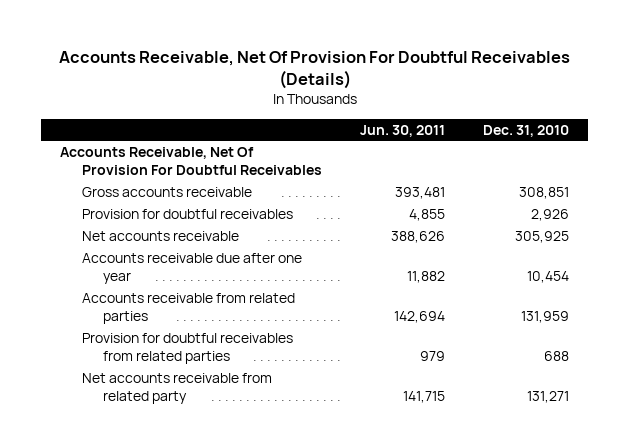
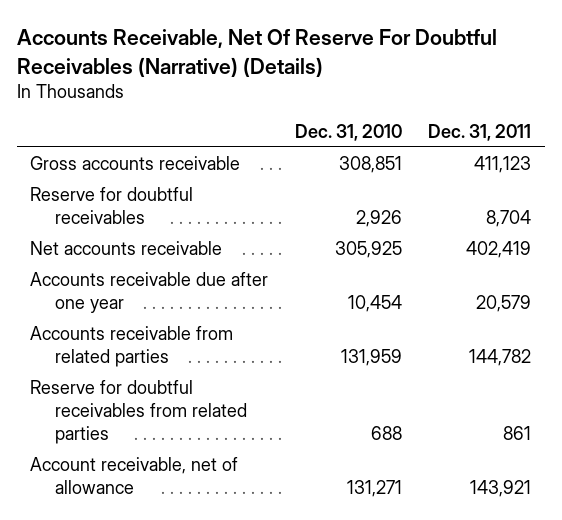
[58,51,570,90] Accounts Receivable, Net Of Provision For Doubtful Receivables (Details) -> [17,29,498,77] Accounts Receivable, Net Of Reserve For Doubtful Receivables (Narrative) (Details)
[359,124,445,137] Jun. 30, 2011 -> none
none -> [428,124,532,142] Dec. 31, 2011
[60,146,322,175] Accounts Receivable, Net Of Provision For Doubtful Receivables -> none
[81,208,293,219] Provision for doubtful receivables -> [30,186,194,225] Reserve for doubtful receivables
[81,332,293,364] Provision for doubtful receivables from related parties -> [30,379,248,445] Reserve for doubtful receivables from related parties
[81,372,272,404] Net accounts receivable from related party -> [30,456,239,495] Account receivable, net of allowance

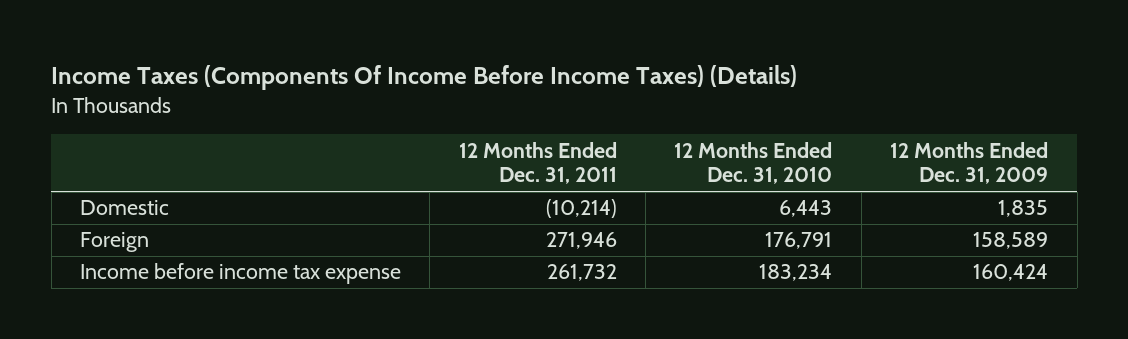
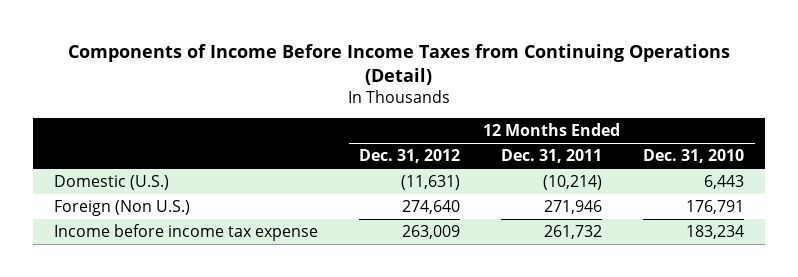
[51,65,798,91] Income Taxes (Components Of Income Before Income Taxes) (Details) -> [68,43,731,85] Components of Income Before Income Taxes from Continuing Operations (Detail)
[890,141,1049,185] 12 Months Ended Dec. 31, 2009 -> none
none -> [359,149,461,164] Dec. 31, 2012
[79,200,169,216] Domestic -> [54,174,170,190] Domestic (U.S.)
[79,232,149,253] Foreign -> [54,199,191,216] Foreign (Non U.S.)

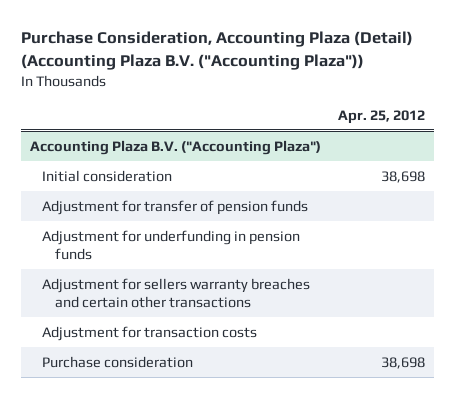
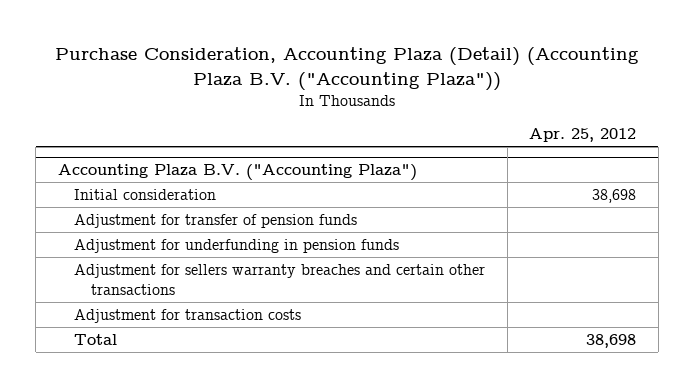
[42,355,194,368] Purchase consideration -> [74,333,118,345] Total

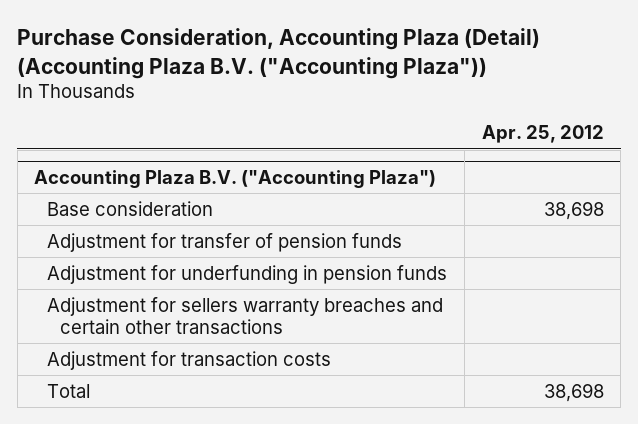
[74,188,217,200] Initial consideration -> [47,200,214,216] Base consideration

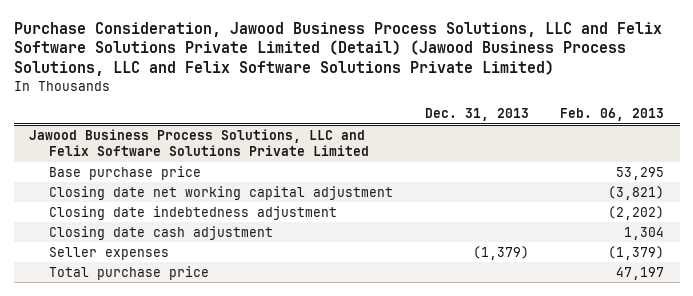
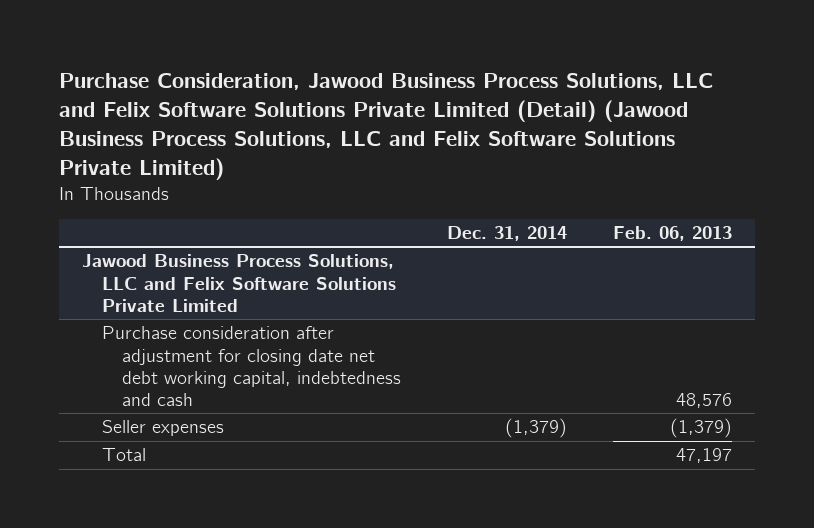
[424,108,529,122] Dec. 31, 2013 -> none
none -> [446,225,567,241] Dec. 31, 2014
[49,165,202,180] Base purchase price -> none
[49,185,394,200] Closing date net working capital adjustment -> none
[49,205,338,220] Closing date indebtedness adjustment -> none
[49,225,274,240] Closing date cash adjustment -> none
none -> [102,326,401,406] Purchase consideration after adjustment for closing date net debt working capital, indebtedness and cash
[49,265,210,280] Total purchase price -> [102,448,147,462] Total

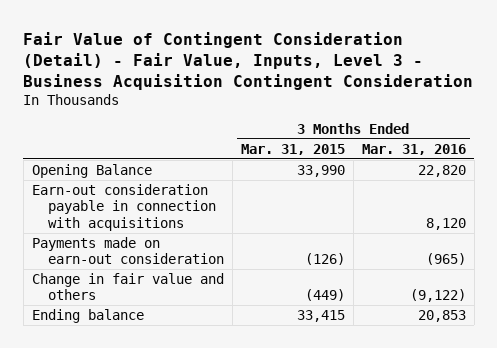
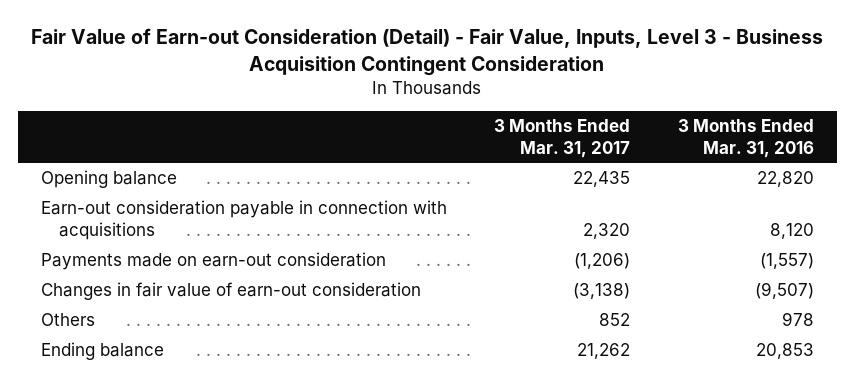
[23,31,474,90] Fair Value of Contingent Consideration (Detail) - Fair Value, Inputs, Level 3 - Business Acquisition Contingent Consideration -> [31,28,824,76] Fair Value of Earn-out Consideration (Detail) - Fair Value, Inputs, Level 3 - Business Acquisition Contingent Consideration
[240,143,345,155] Mar. 31, 2015 -> none
none -> [494,118,631,158] 3 Months Ended Mar. 31, 2017
[31,163,152,178] Opening Balance -> [41,170,178,189] Opening balance
[425,253,466,266] (965) -> [759,253,814,270] (1,557)
[31,272,224,301] Change in fair value and others -> [41,282,422,301] Changes in fair value of earn-out consideration
[409,289,466,303] (9,122) -> [754,282,814,300] (9,507)
none -> [41,313,96,327] Others

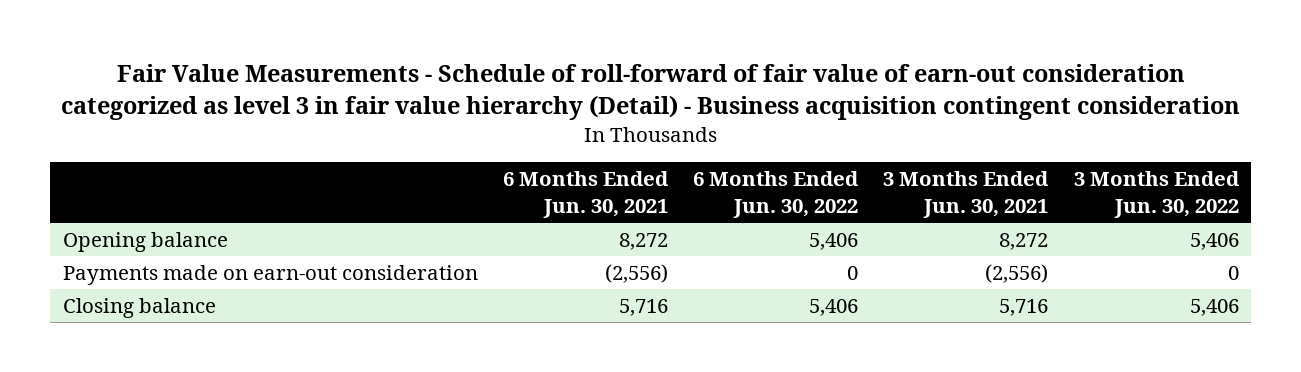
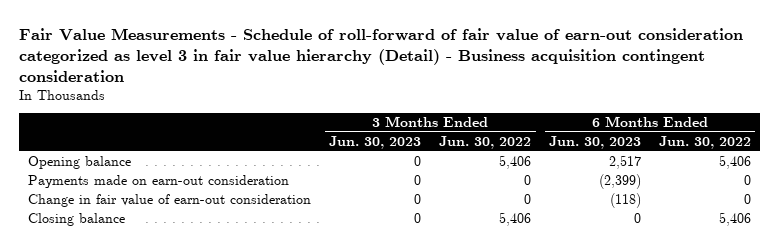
[502,171,669,218] 6 Months Ended Jun. 30, 2021 -> none
[883,171,1050,218] 3 Months Ended Jun. 30, 2021 -> none
none -> [329,135,422,149] Jun. 30, 2023
none -> [549,135,642,149] Jun. 30, 2023
none -> [28,194,312,208] Change in fair value of earn-out consideration

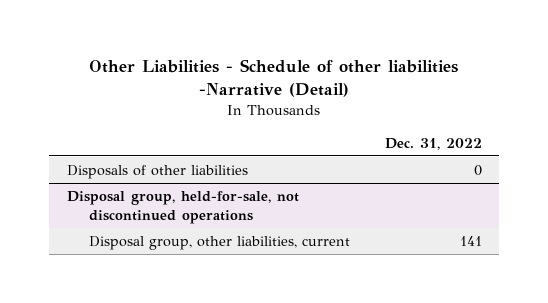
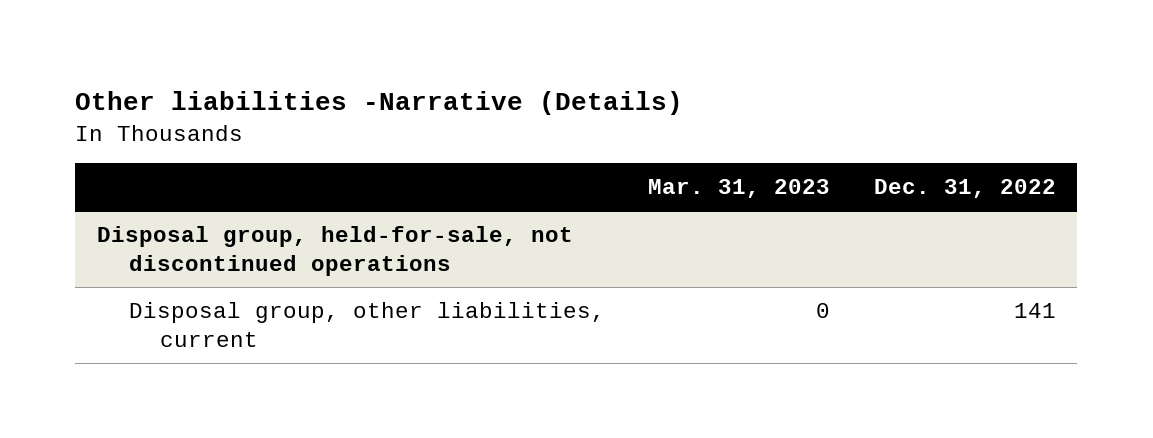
[89,59,459,97] Other Liabilities - Schedule of other liabilities -Narrative (Detail) -> [75,91,684,116] Other liabilities -Narrative (Details)
none -> [648,179,831,199] Mar. 31, 2023
[66,165,248,180] Disposals of other liabilities -> none

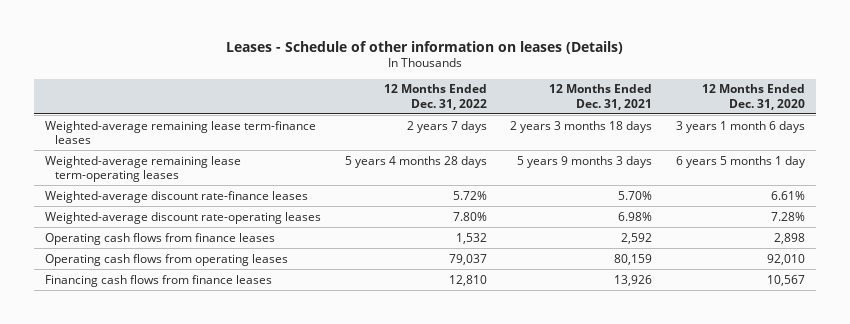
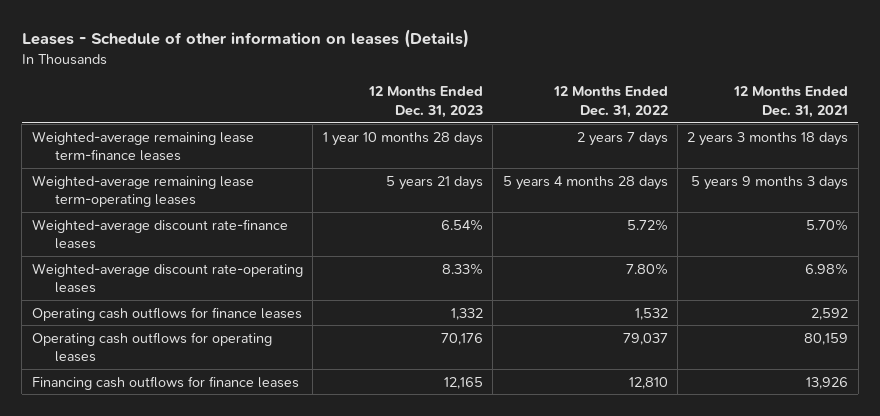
[701,84,805,110] 12 Months Ended Dec. 31, 2020 -> none
none -> [367,86,483,118] 12 Months Ended Dec. 31, 2023
[45,232,276,245] Operating cash flows from finance leases -> [31,306,302,321] Operating cash outflows for finance leases
[45,253,289,266] Operating cash flows from operating leases -> [31,331,272,363] Operating cash outflows for operating leases
[45,274,273,287] Financing cash flows from finance leases -> [31,375,299,390] Financing cash outflows for finance leases

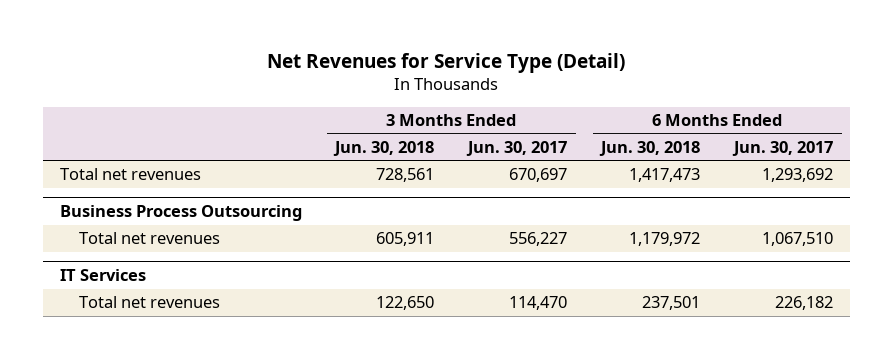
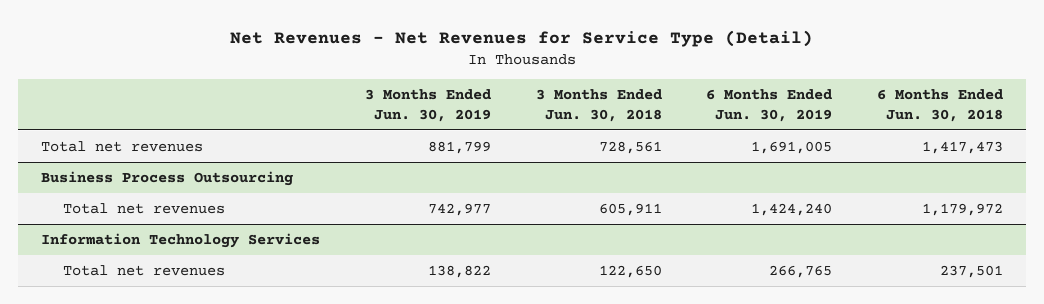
[267,53,626,74] Net Revenues for Service Type (Detail) -> [230,29,814,47] Net Revenues - Net Revenues for Service Type (Detail)
[466,140,568,156] Jun. 30, 2017 -> none
[732,140,834,156] Jun. 30, 2017 -> none
none -> [364,89,491,123] 3 Months Ended Jun. 30, 2019
none -> [706,89,833,123] 6 Months Ended Jun. 30, 2019
[59,269,146,282] IT Services -> [40,232,320,248] Information Technology Services

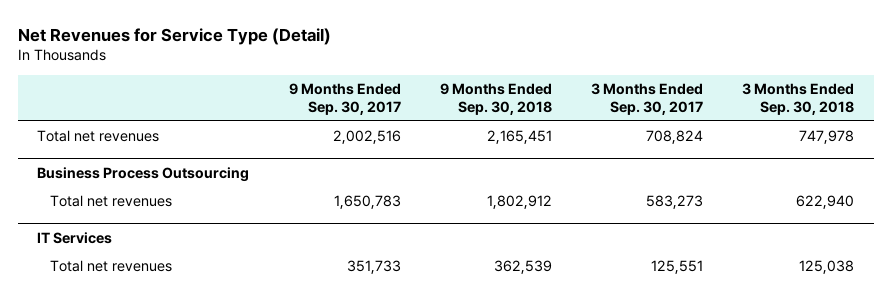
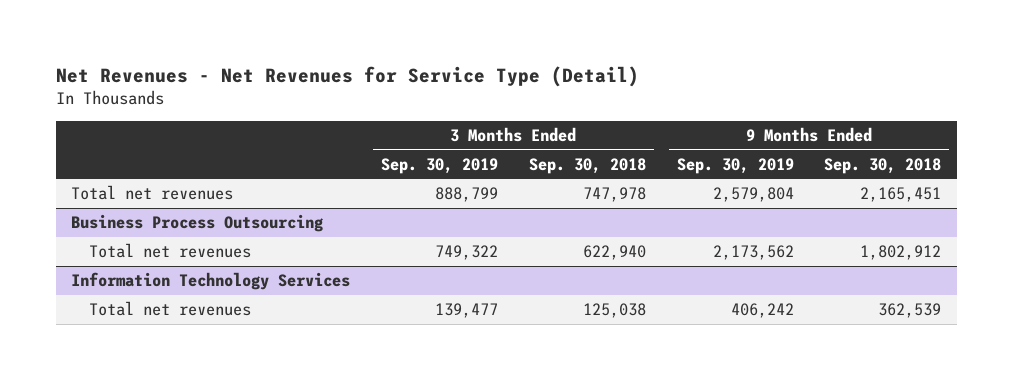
[17,27,331,45] Net Revenues for Service Type (Detail) -> [56,65,640,87] Net Revenues - Net Revenues for Service Type (Detail)
[288,83,401,115] 9 Months Ended Sep. 30, 2017 -> none
[590,83,703,115] 3 Months Ended Sep. 30, 2017 -> none
none -> [381,157,499,174] Sep. 30, 2019
none -> [676,157,794,174] Sep. 30, 2019
[37,231,113,244] IT Services -> [71,272,351,291] Information Technology Services

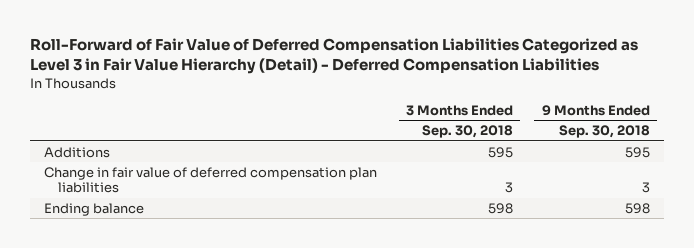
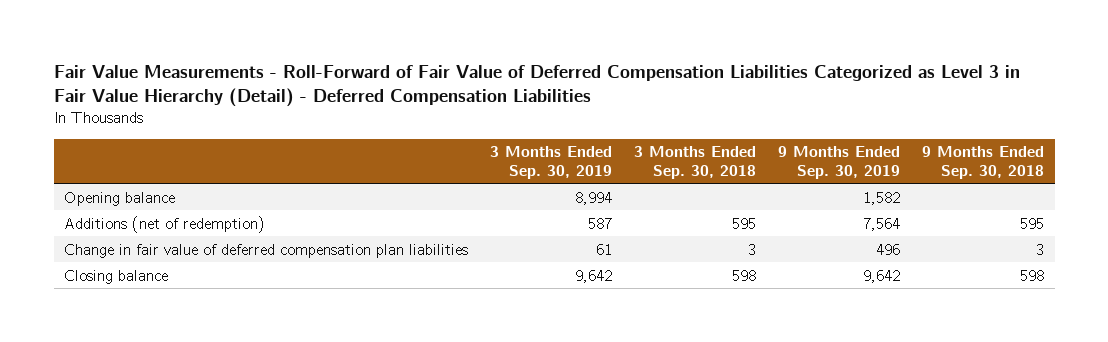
[30,38,639,75] Roll-Forward of Fair Value of Deferred Compensation Liabilities Categorized as Level 3 in Fair Value Hierarchy (Detail) - Deferred Compensation Liabilities -> [53,64,1020,108] Fair Value Measurements - Roll-Forward of Fair Value of Deferred Compensation Liabilities Categorized as Level 3 in Fair Value Hierarchy (Detail) - Deferred Compensation Liabilities
none -> [490,146,613,179] 3 Months Ended Sep. 30, 2019
none -> [777,146,900,179] 9 Months Ended Sep. 30, 2019
none -> [64,191,176,206] Opening balance
[44,146,111,158] Additions -> [64,215,266,233] Additions (net of redemption)
[44,202,145,216] Ending balance -> [64,269,169,284] Closing balance

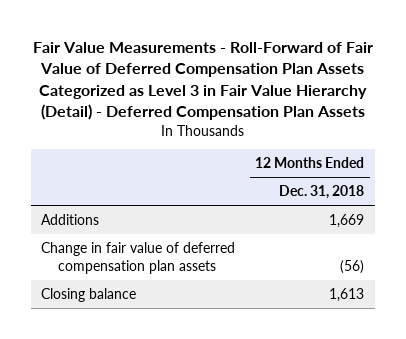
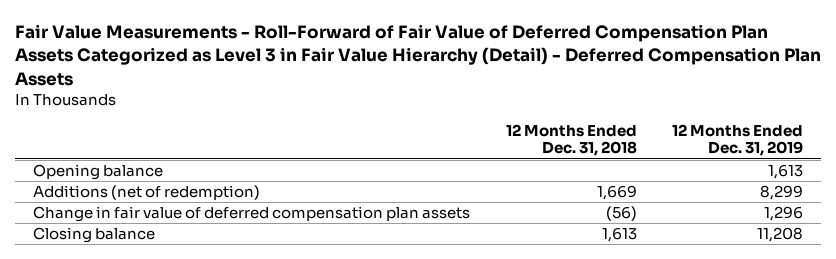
none -> [672,123,804,157] 12 Months Ended Dec. 31, 2019
none -> [32,164,163,181] Opening balance
[41,213,100,225] Additions -> [32,185,260,201] Additions (net of redemption)

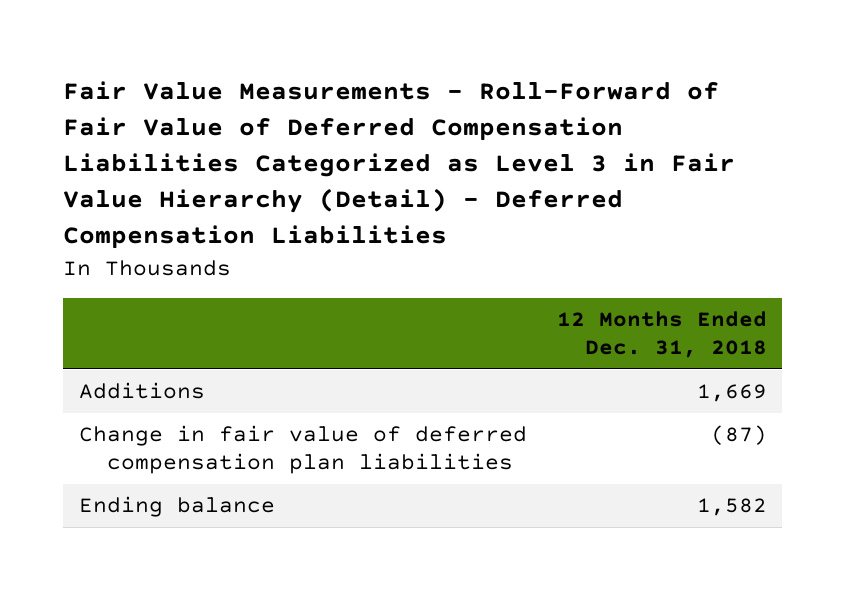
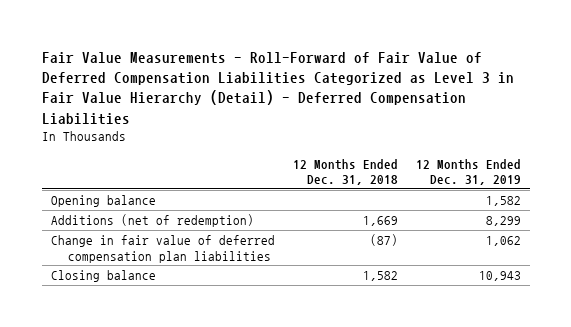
none -> [415,158,521,185] 12 Months Ended Dec. 31, 2019
none -> [50,195,156,208] Opening balance
[78,382,205,400] Additions -> [50,214,254,228] Additions (net of redemption)
[78,496,275,518] Ending balance -> [50,270,156,283] Closing balance

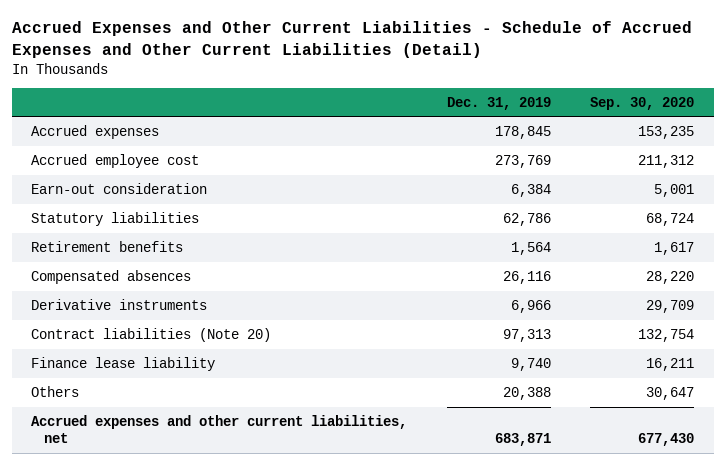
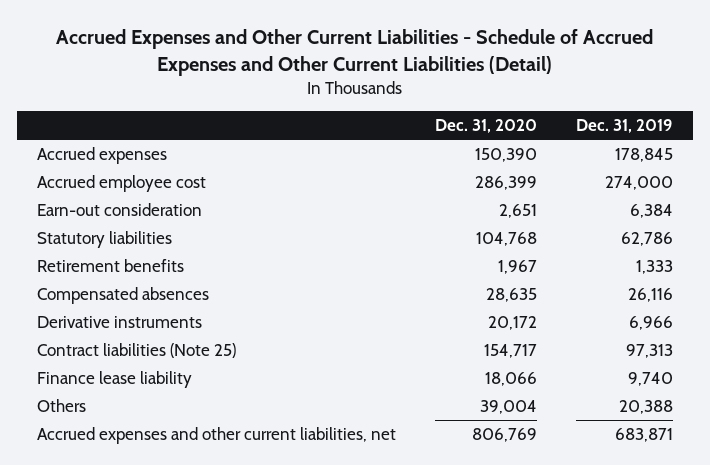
[590,96,695,110] Sep. 30, 2020 -> none
none -> [434,119,537,134] Dec. 31, 2020
[494,154,551,168] 273,769 -> [605,176,674,191] 274,000
[510,241,551,255] 1,564 -> [636,260,674,275] 1,333
[31,327,272,342] Contract liabilities (Note 20) -> [36,343,236,359] Contract liabilities (Note 25)

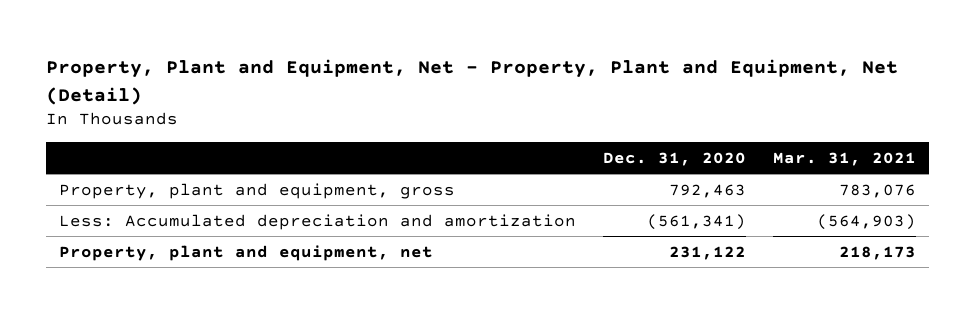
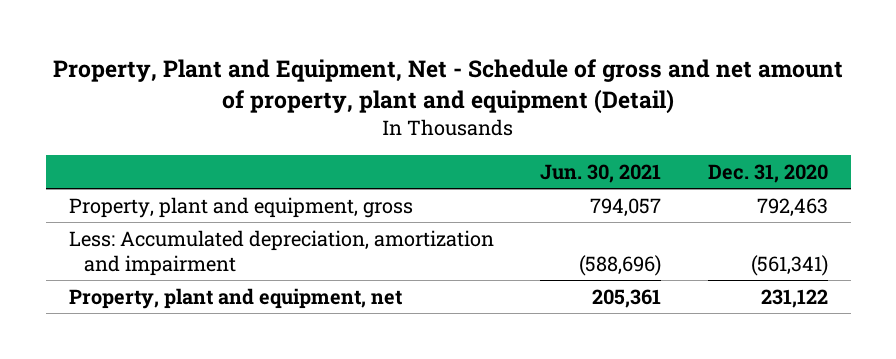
[46,59,899,105] Property, Plant and Equipment, Net - Property, Plant and Equipment, Net (Detail) -> [53,58,844,114] Property, Plant and Equipment, Net - Schedule of gross and net amount of property, plant and equipment (Detail)
[772,151,916,166] Mar. 31, 2021 -> none
none -> [540,163,662,183] Jun. 30, 2021
[59,213,577,230] Less: Accumulated depreciation and amortization -> [68,229,494,276] Less: Accumulated depreciation, amortization and impairment

